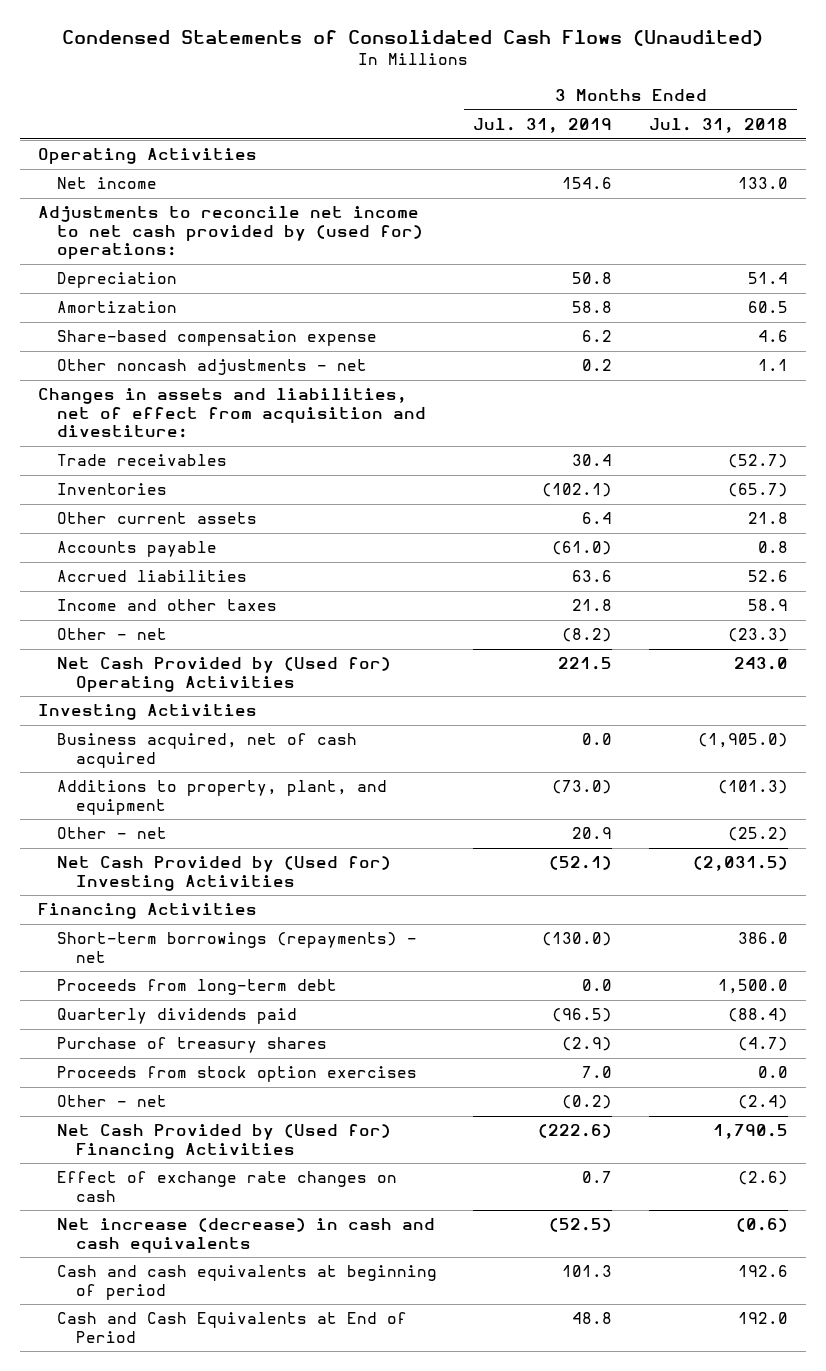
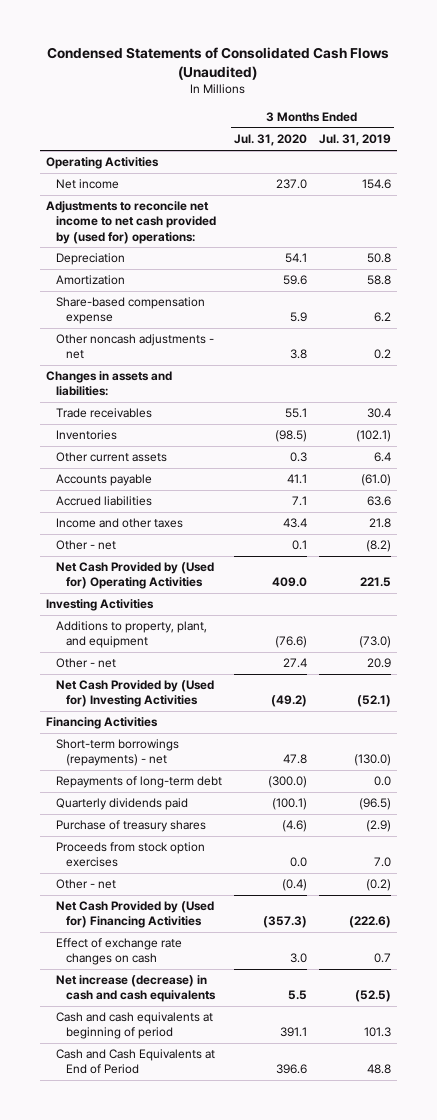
[649,118,789,134] Jul. 31, 2018 -> none
none -> [233,134,307,147] Jul. 31, 2020
[38,388,426,439] Changes in assets and liabilities, net of effect from acquisition and divestiture: -> [45,371,172,397] Changes in assets and liabilities:
[56,733,357,768] Business acquired, net of cash acquired -> none
[56,979,337,996] Proceeds from long-term debt -> none
none -> [55,776,222,789] Repayments of long-term debt

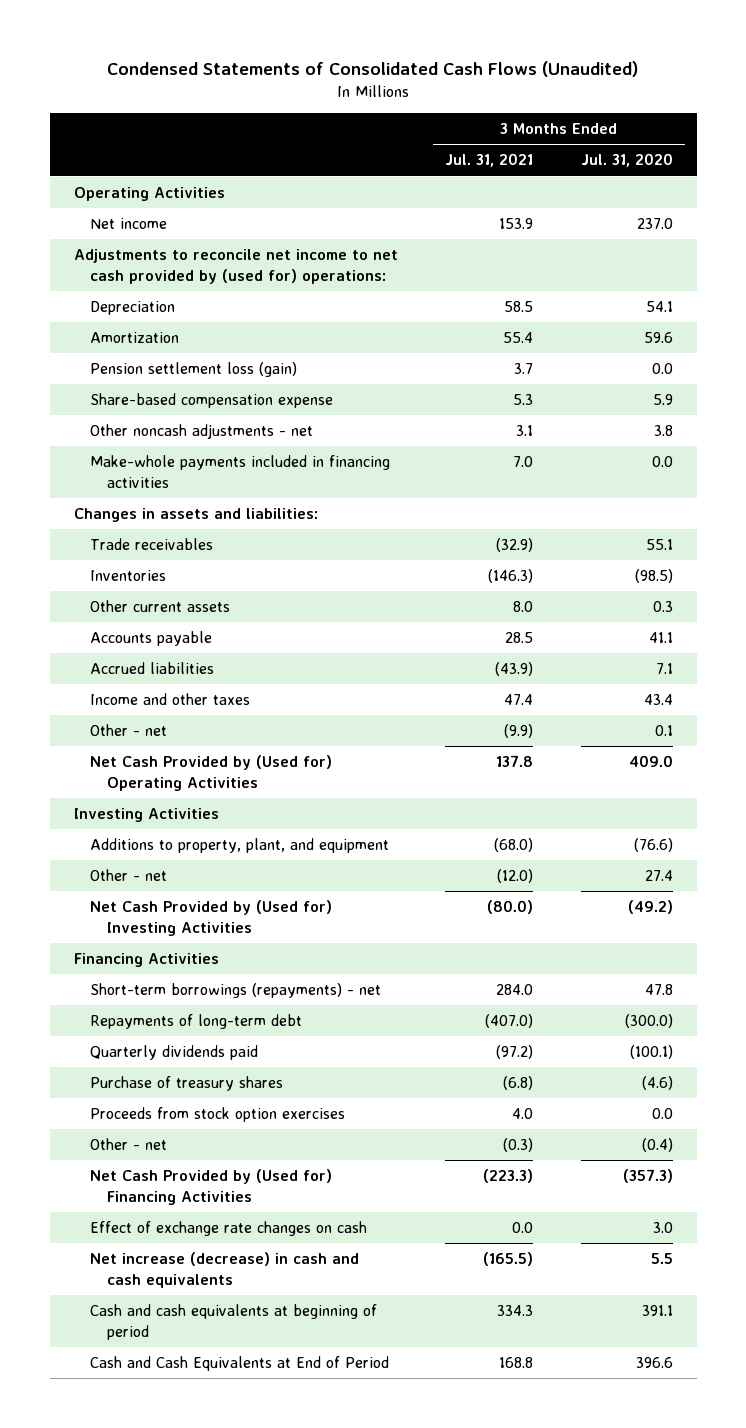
[319,134,392,147] Jul. 31, 2019 -> none
none -> [445,153,534,168] Jul. 31, 2021
none -> [90,362,298,378] Pension settlement loss (gain)
none -> [90,455,391,488] Make-whole payments included in financing activities

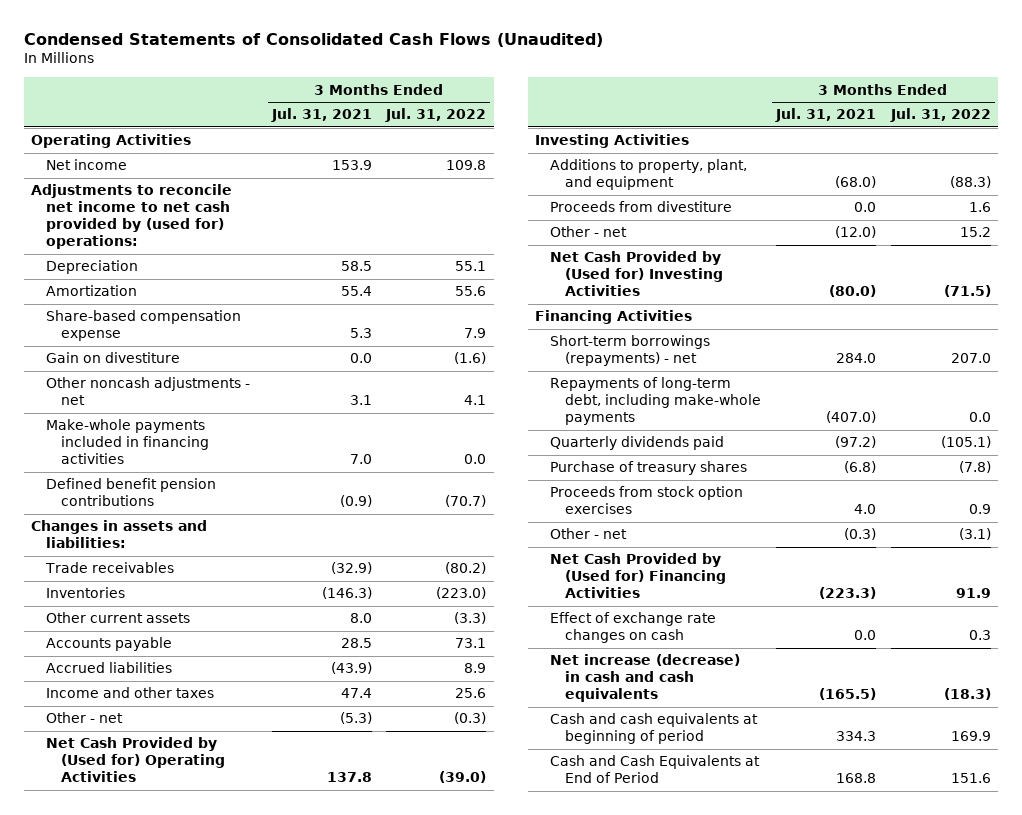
[580,153,673,168] Jul. 31, 2020 -> none
none -> [385,108,487,123] Jul. 31, 2022
[90,362,298,378] Pension settlement loss (gain) -> none
none -> [45,352,180,364] Gain on divestiture
none -> [45,478,216,507] Defined benefit pension contributions
[504,724,534,739] (9.9) -> [339,712,372,725] (5.3)
none -> [550,201,733,213] Proceeds from divestiture
[90,1014,303,1030] Repayments of long-term debt -> [550,377,762,426] Repayments of long-term debt, including make-whole payments

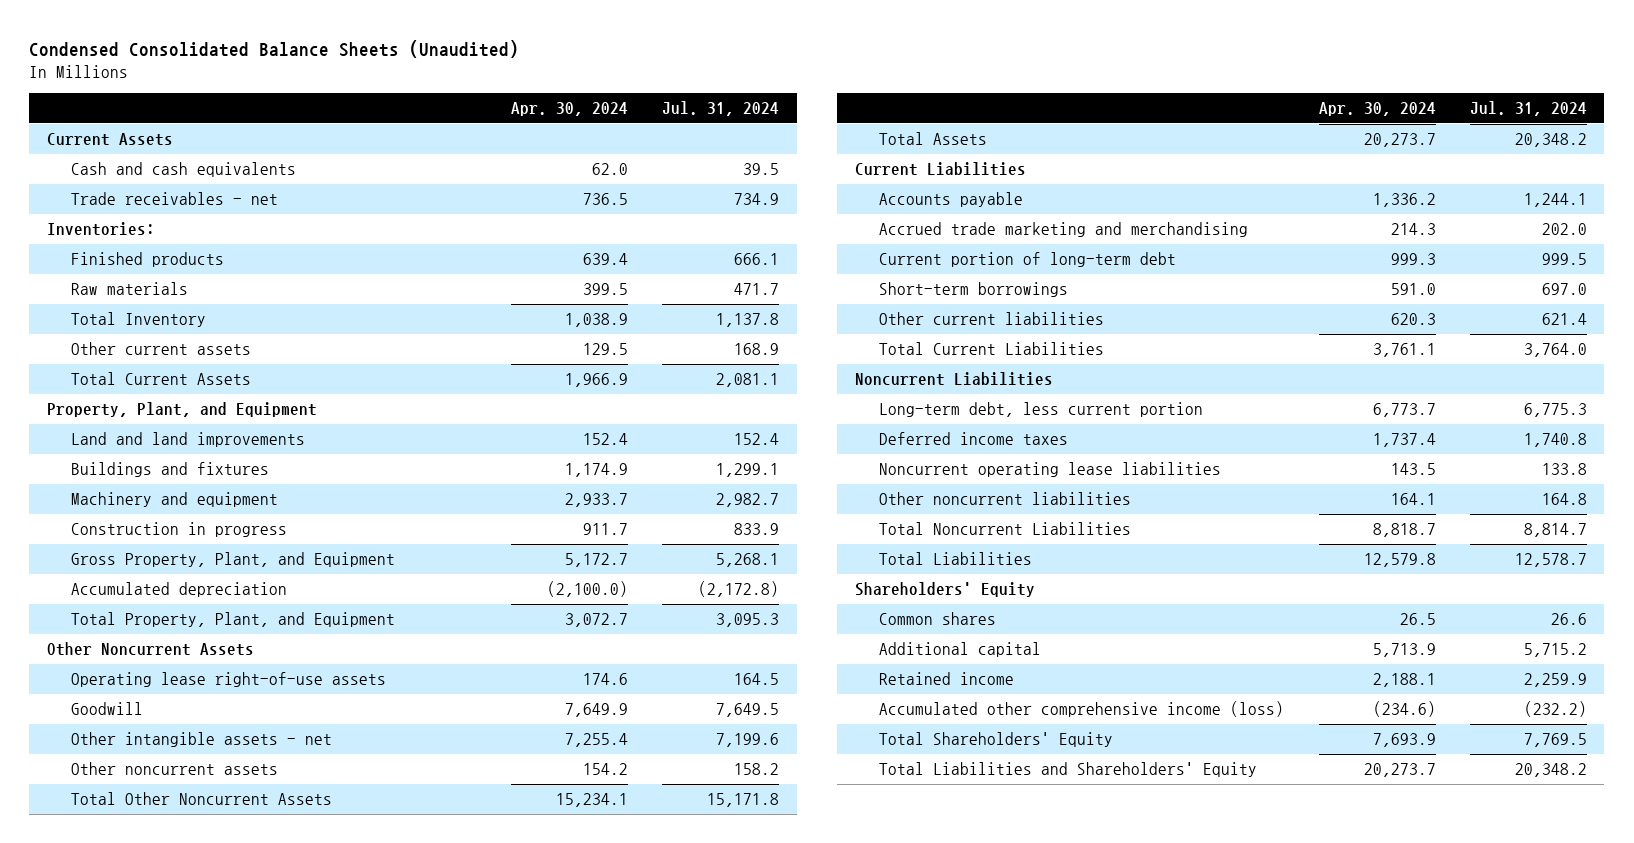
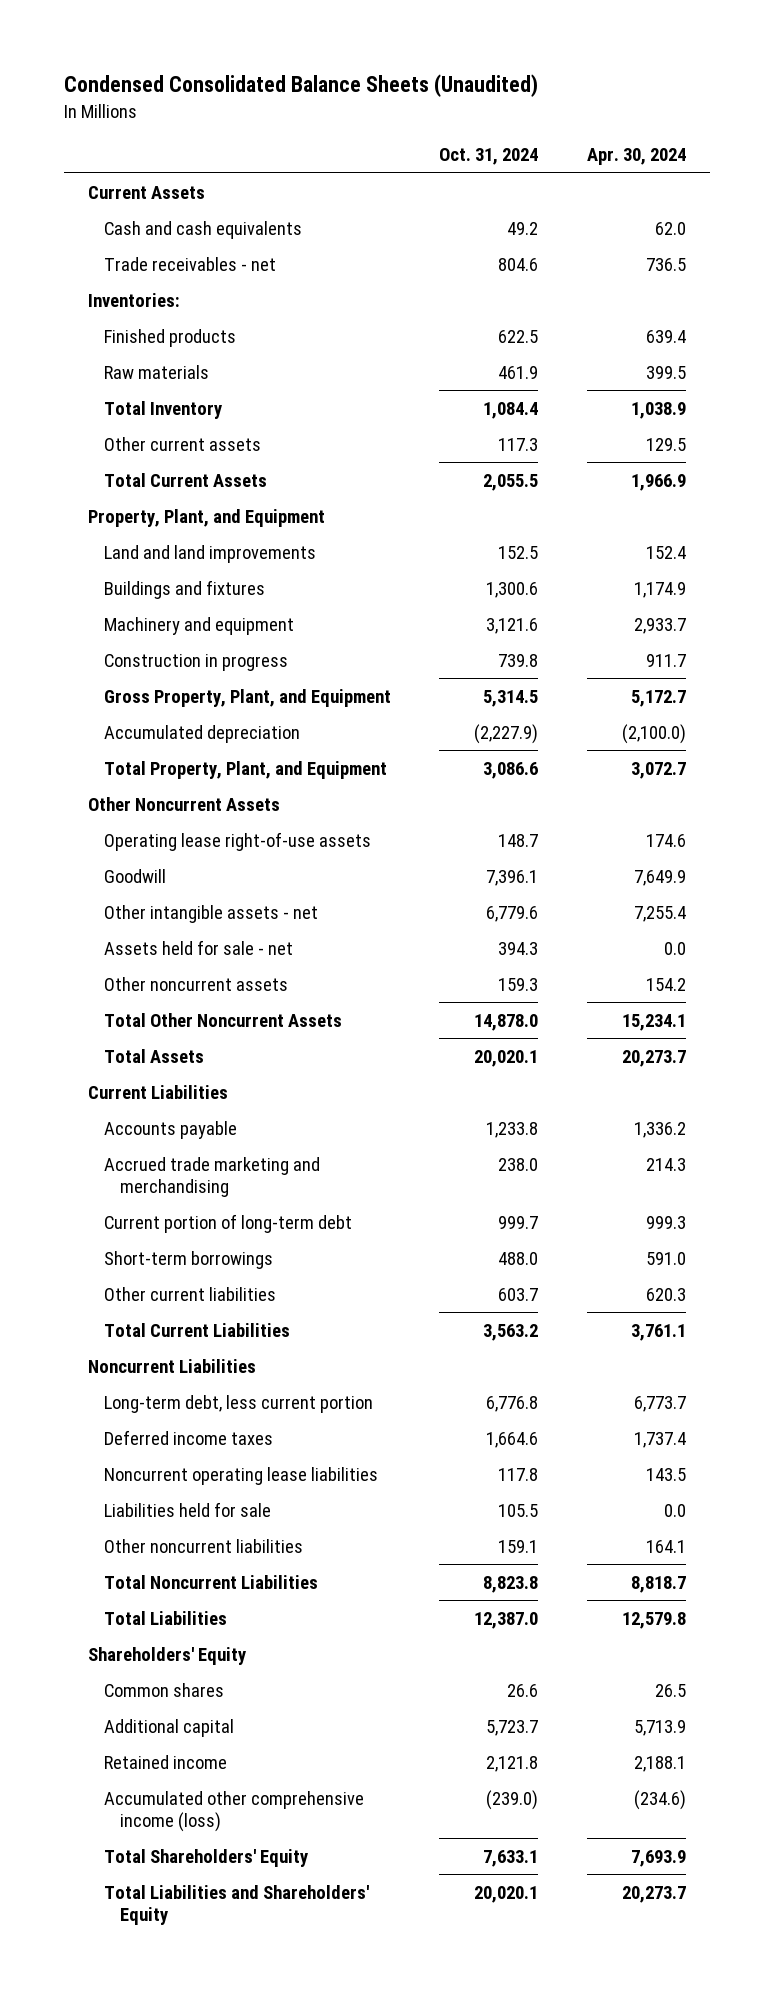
[662,101,780,117] Jul. 31, 2024 -> none
none -> [439,147,539,165] Oct. 31, 2024
none -> [103,939,293,955] Assets held for sale - net
none -> [103,1501,271,1517] Liabilities held for sale

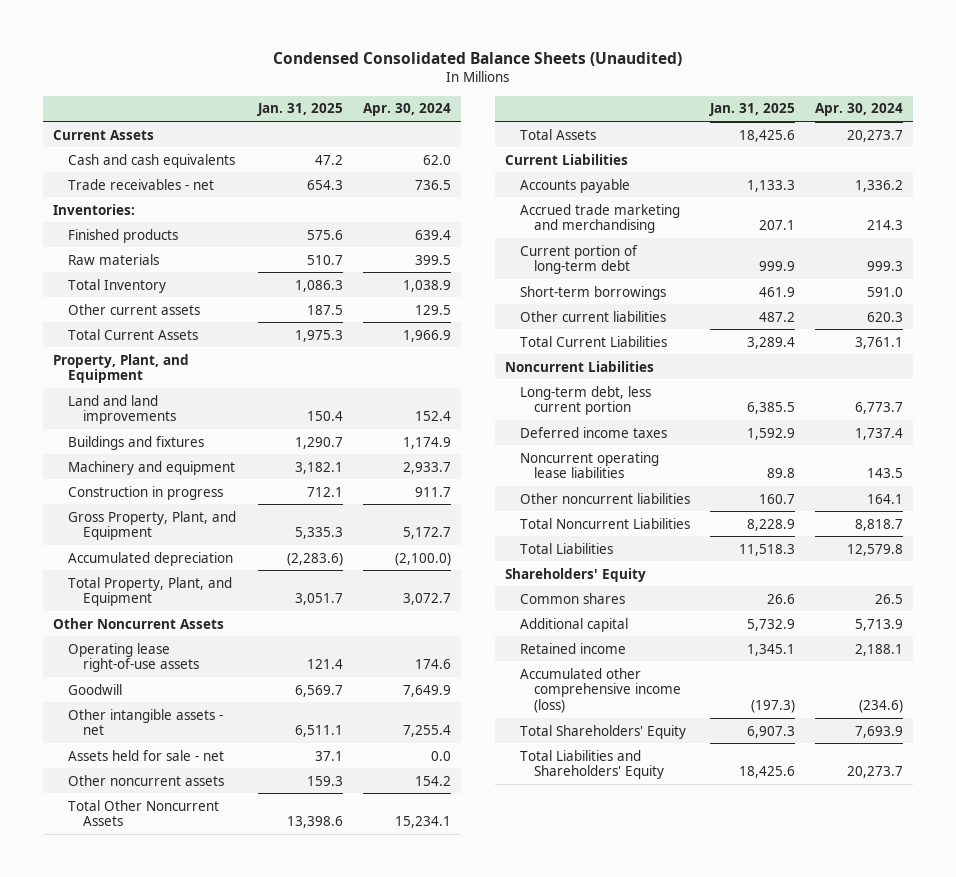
[439,147,539,165] Oct. 31, 2024 -> none
none -> [257,103,344,117] Jan. 31, 2025
[103,1501,271,1517] Liabilities held for sale -> none

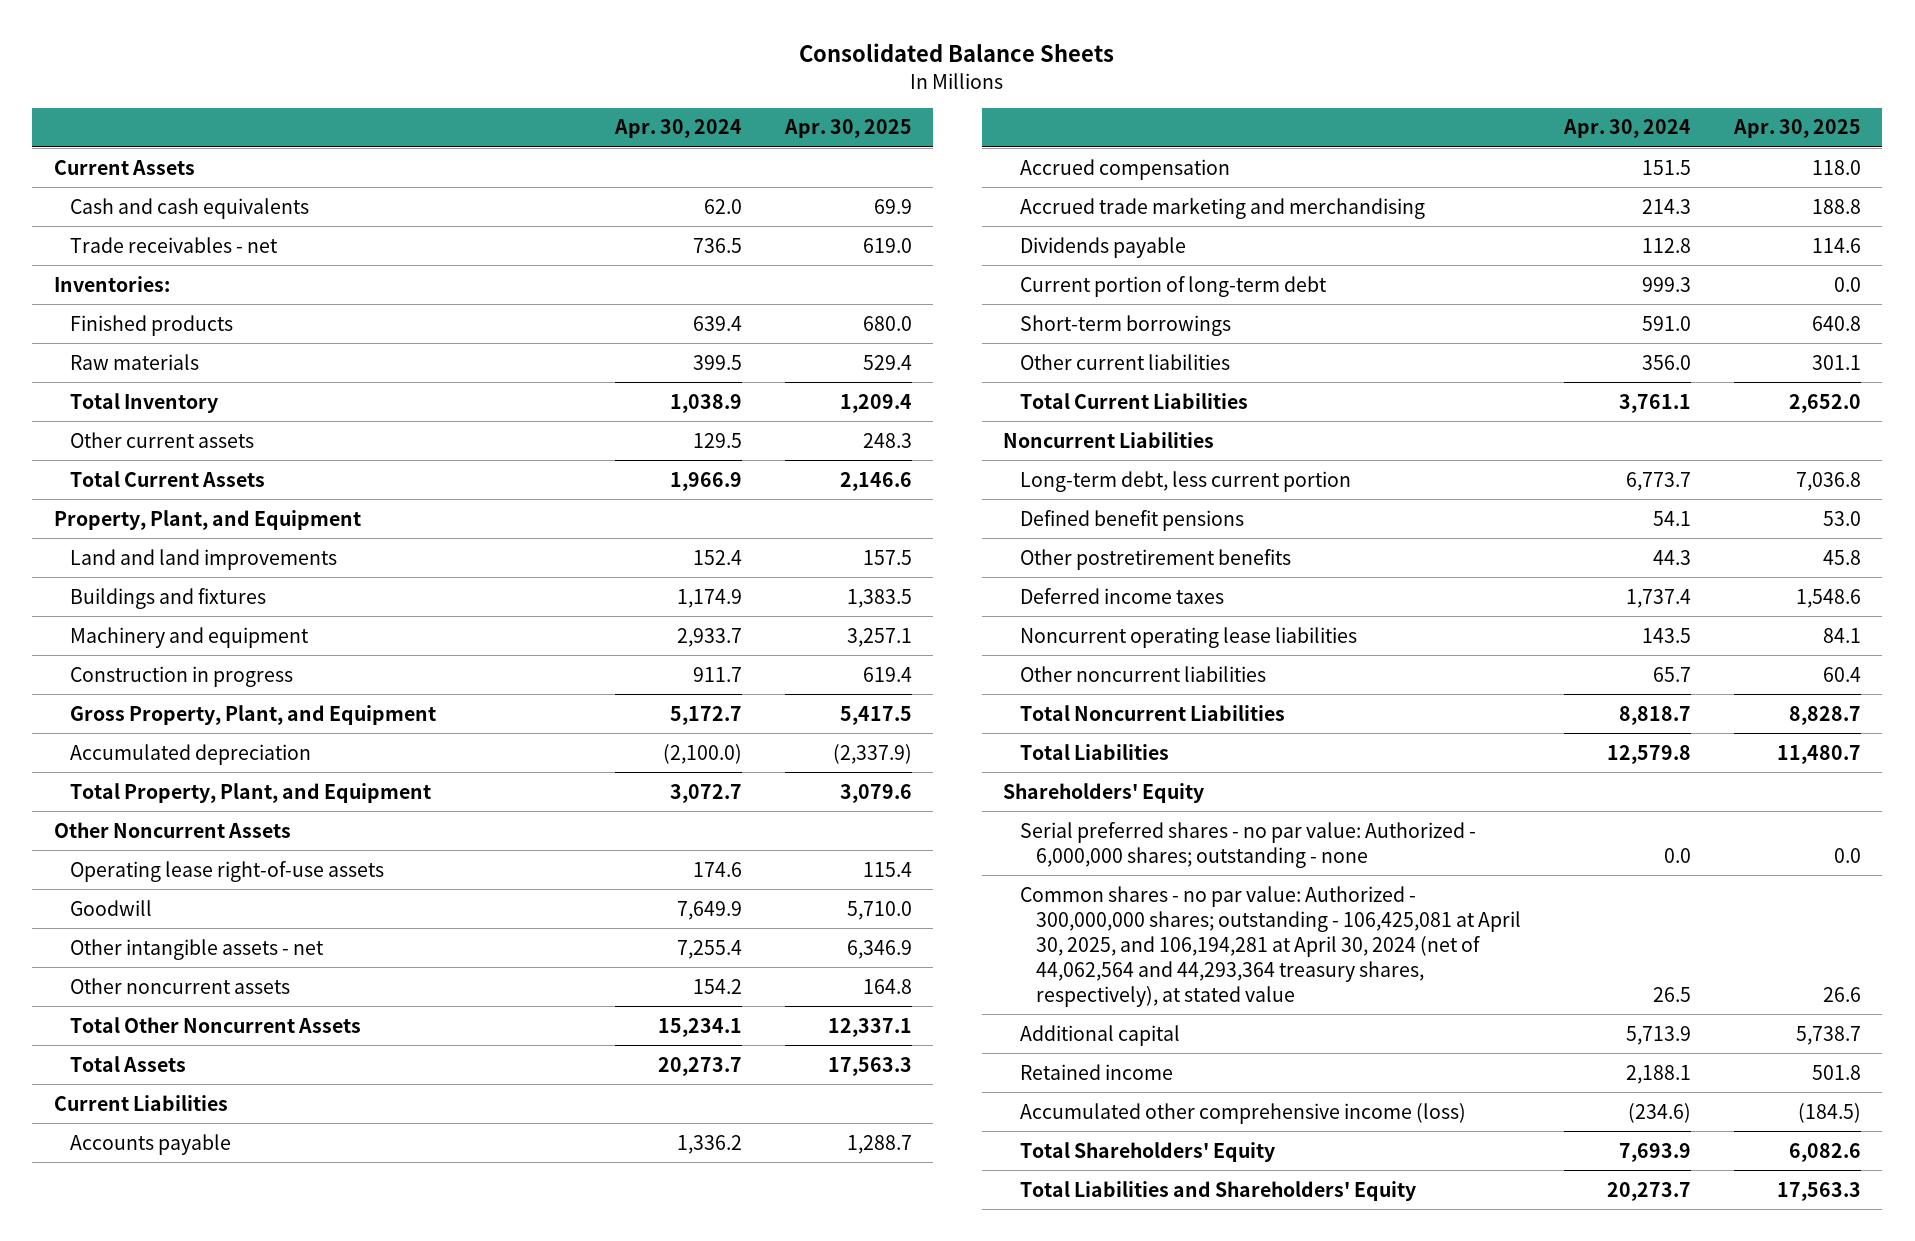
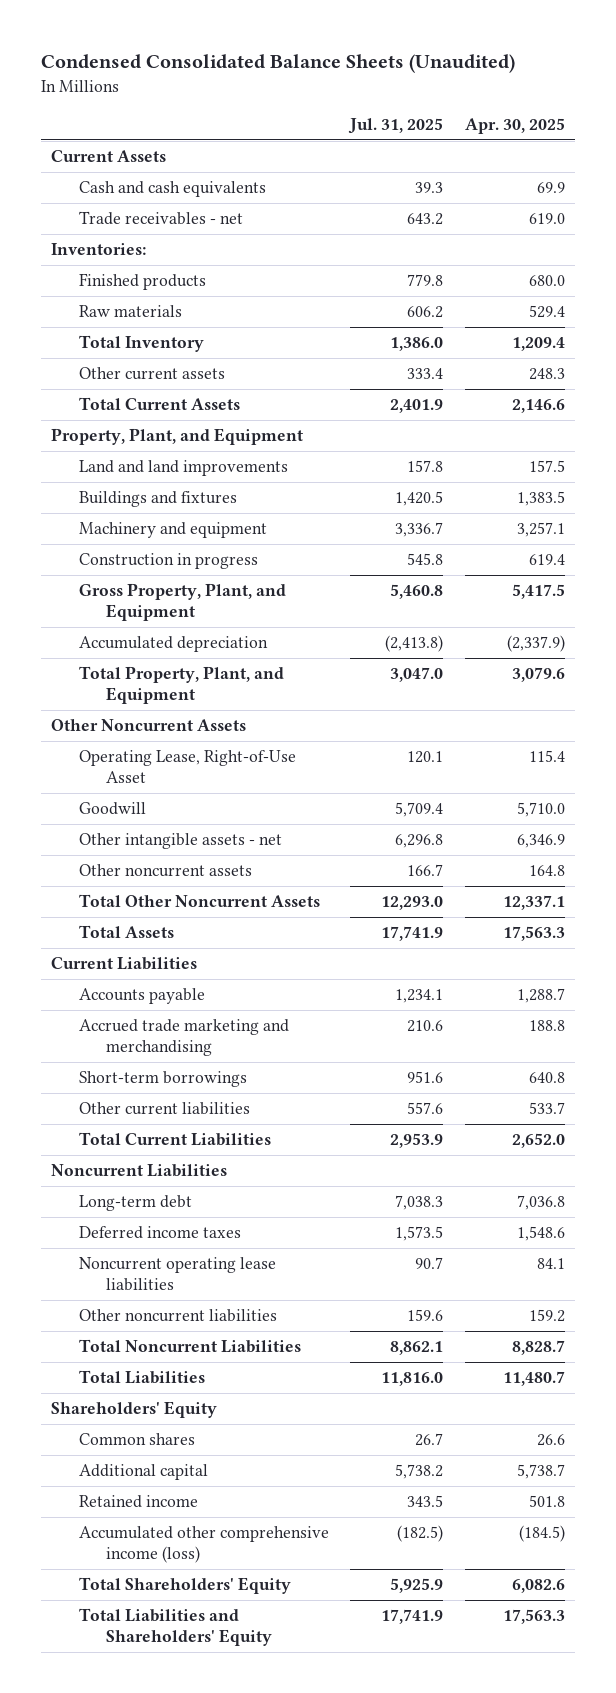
[799,43,1115,63] Consolidated Balance Sheets -> [40,53,515,73] Condensed Consolidated Balance Sheets (Unaudited)
[613,119,742,139] Apr. 30, 2024 -> none
none -> [348,118,444,135] Jul. 31, 2025
[70,860,385,882] Operating lease right-of-use assets -> [78,750,296,784] Operating Lease, Right-of-Use Asset
[1019,158,1230,180] Accrued compensation -> none
[1019,236,1186,258] Dividends payable -> none
[1019,275,1327,297] Current portion of long-term debt -> none
[1811,354,1861,370] 301.1 -> [528,1102,565,1115] 533.7
[1019,509,1244,531] Defined benefit pensions -> none
[1019,548,1291,570] Other postretirement benefits -> none
[1019,470,1351,492] Long-term debt, less current portion -> [78,1195,192,1212] Long-term debt
[1822,666,1861,682] 60.4 -> [528,1309,565,1323] 159.2
[1019,821,1476,868] Serial preferred shares - no par value: Authorized - 6,000,000 shares; outstanding - none -> none
[1019,885,1522,1007] Common shares - no par value: Authorized - 300,000,000 shares; outstanding - 106,425,081 at April 30, 2025, and 106,194,281 at April 30, 2024 (net of 44,062,564 and 44,293,364 treasury shares, respectively), at stated value -> [78,1433,195,1446] Common shares

